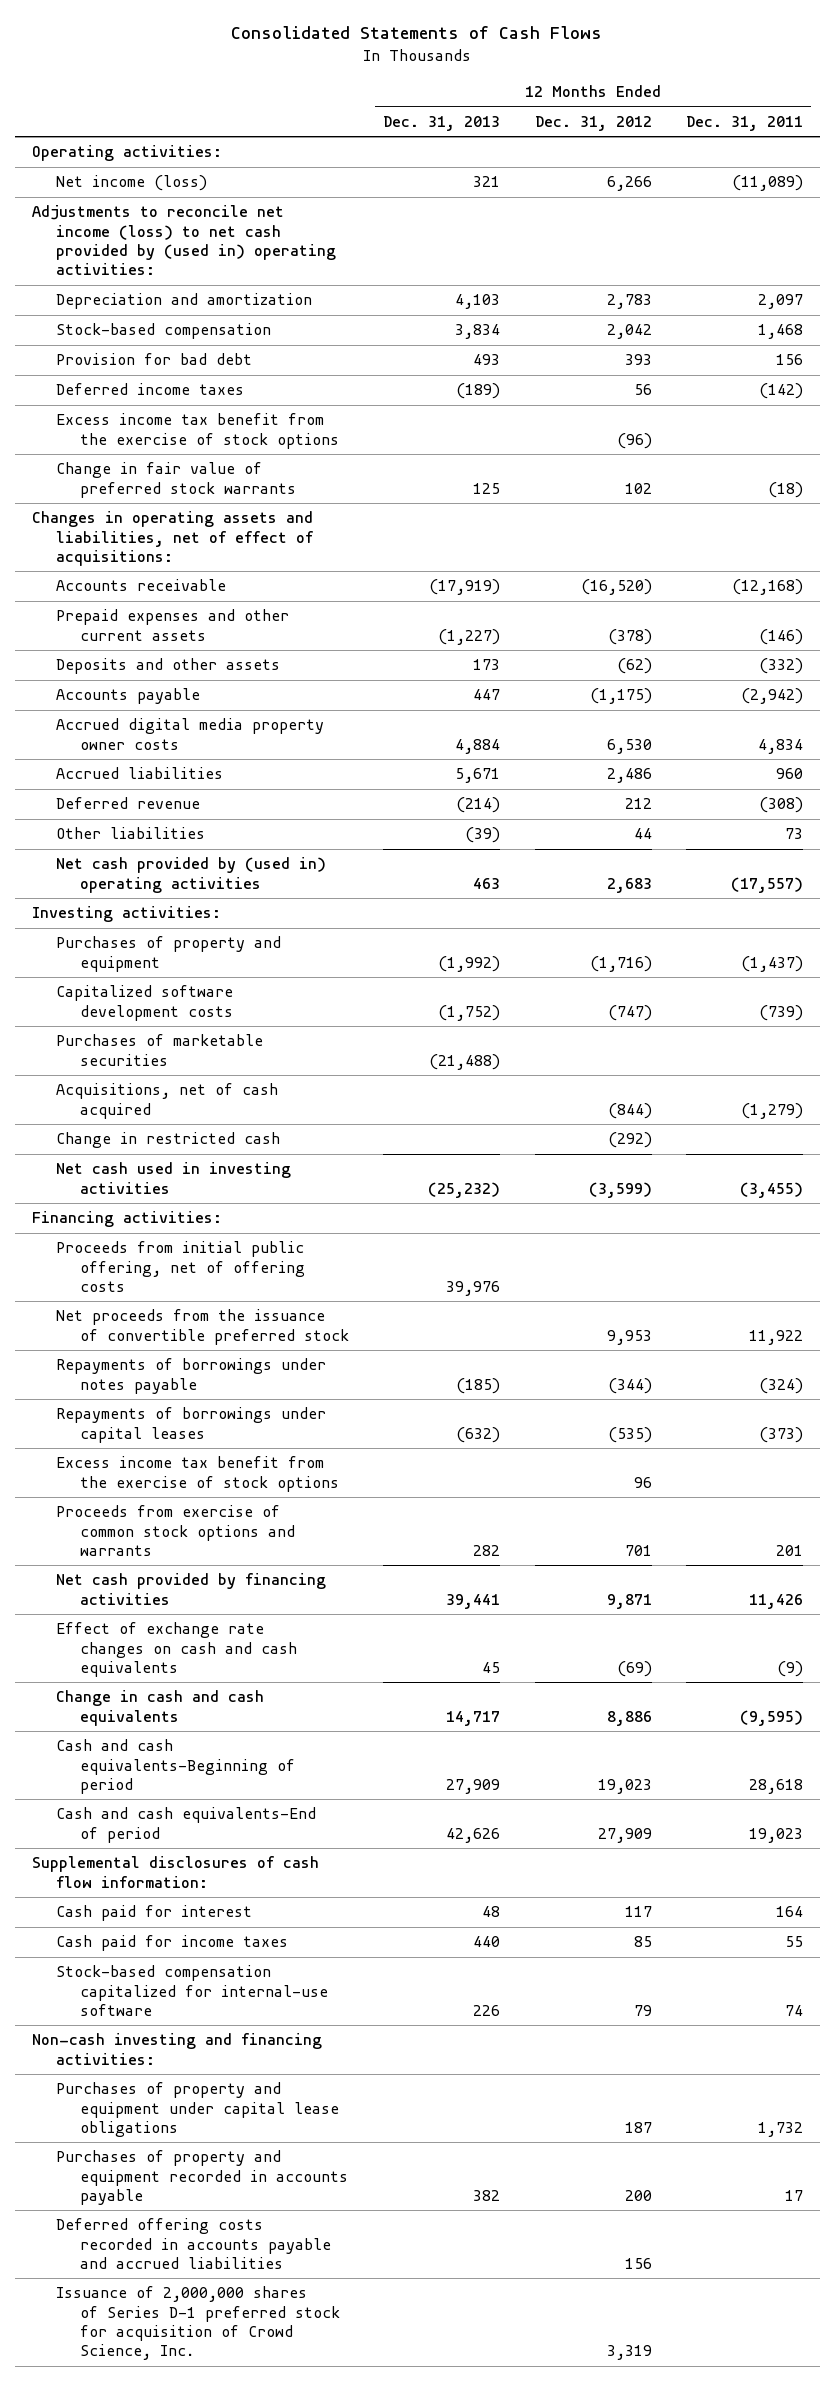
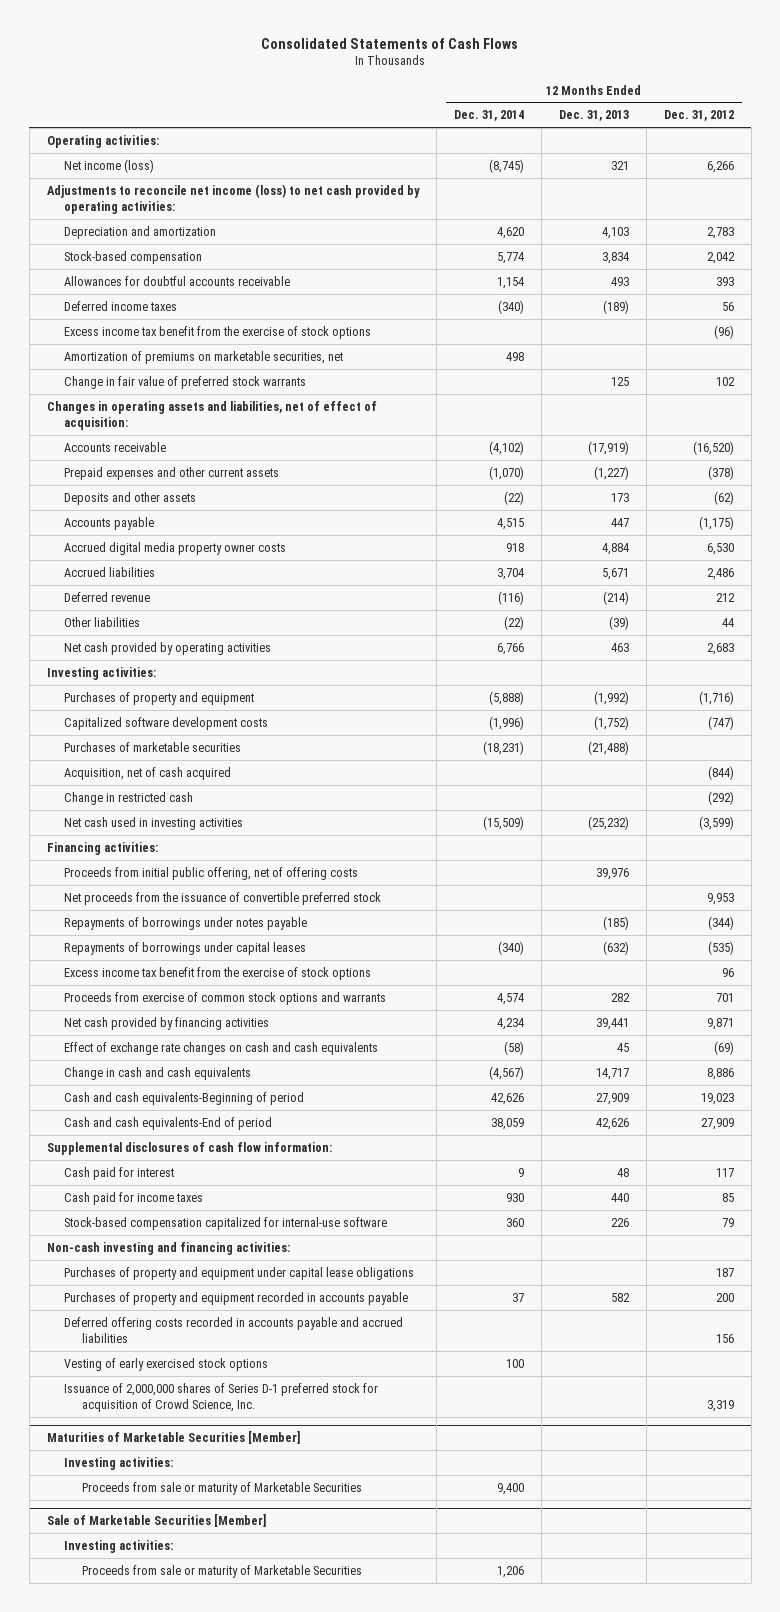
[685,115,803,131] Dec. 31, 2011 -> none
none -> [454,110,525,122] Dec. 31, 2014
[31,205,336,276] Adjustments to reconcile net income (loss) to net cash provided by (used in) operating activities: -> [46,183,420,215] Adjustments to reconcile net income (loss) to net cash provided by operating activities:
[55,353,252,366] Provision for bad debt -> [64,275,291,286] Allowances for doubtful accounts receivable
none -> [64,350,344,364] Amortization of premiums on marketable securities, net
[31,511,314,566] Changes in operating assets and liabilities, net of effect of acquisitions: -> [46,400,377,431] Changes in operating assets and liabilities, net of effect of acquisition:
[55,857,326,893] Net cash provided by (used in) operating activities -> [64,641,272,655] Net cash provided by operating activities
[55,1083,278,1119] Acquisitions, net of cash acquired -> [64,766,232,780] Acquisition, net of cash acquired
[473,2189,501,2201] 382 -> [610,1292,630,1302] 582
none -> [64,1357,269,1371] Vesting of early exercised stock options
none -> [46,1430,300,1444] Maturities of Marketable Securities [Member]
none -> [64,1456,174,1470] Investing activities:
none -> [82,1481,363,1495] Proceeds from sale or maturity of Marketable Securities
none -> [46,1513,266,1527] Sale of Marketable Securities [Member]
none -> [64,1539,174,1553] Investing activities:
none -> [82,1564,363,1578] Proceeds from sale or maturity of Marketable Securities

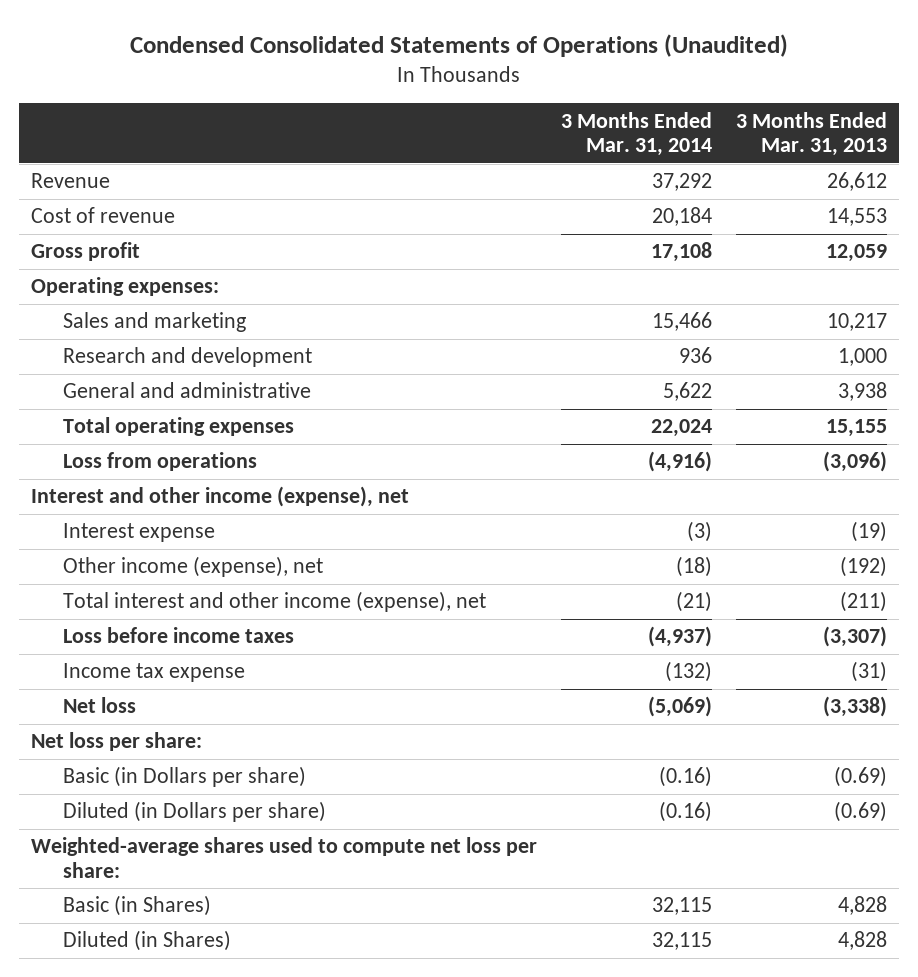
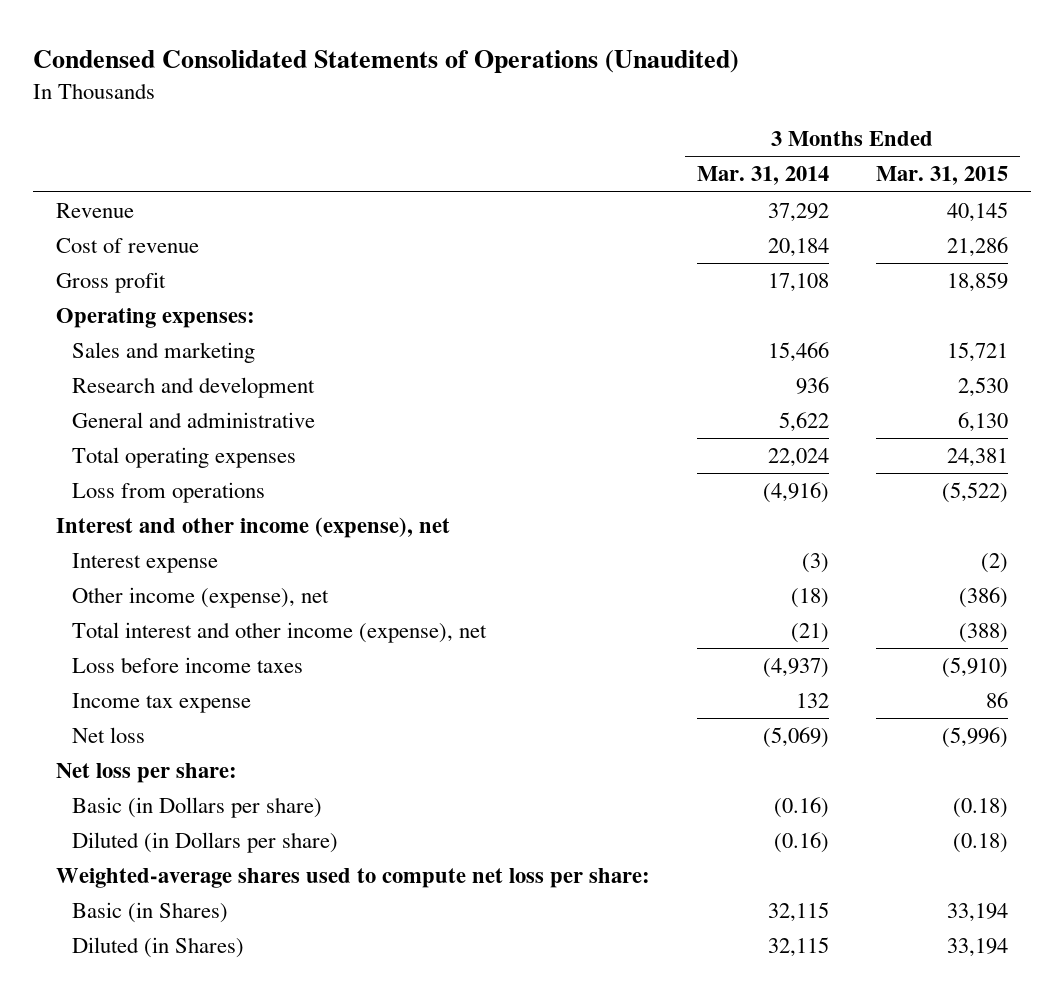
[735,111,887,157] 3 Months Ended Mar. 31, 2013 -> none
none -> [875,166,1008,186] Mar. 31, 2015
[664,661,712,683] (132) -> [796,693,830,709] 132

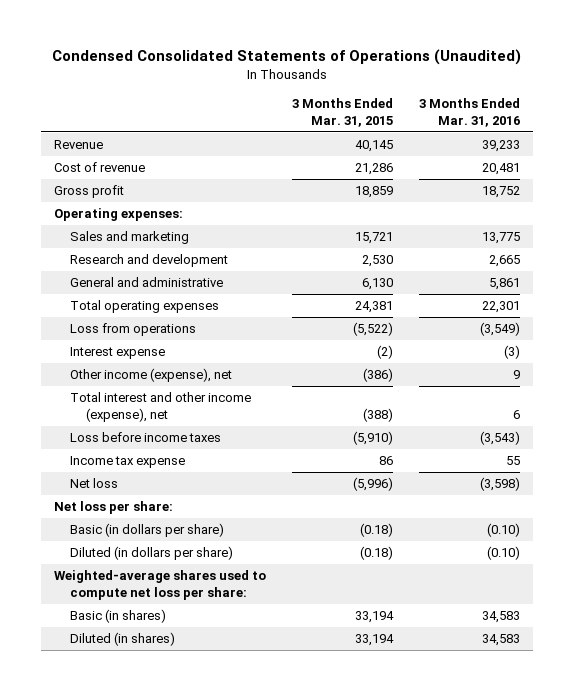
[697,166,830,186] Mar. 31, 2014 -> none
none -> [419,97,521,127] 3 Months Ended Mar. 31, 2016
[56,517,451,539] Interest and other income (expense), net -> none
[72,797,323,819] Basic (in Dollars per share) -> [69,523,224,538] Basic (in dollars per share)
[72,832,339,854] Diluted (in Dollars per share) -> [69,546,233,561] Diluted (in dollars per share)
[72,902,229,924] Basic (in Shares) -> [69,609,166,624] Basic (in shares)
[72,937,245,959] Diluted (in Shares) -> [69,632,175,647] Diluted (in shares)

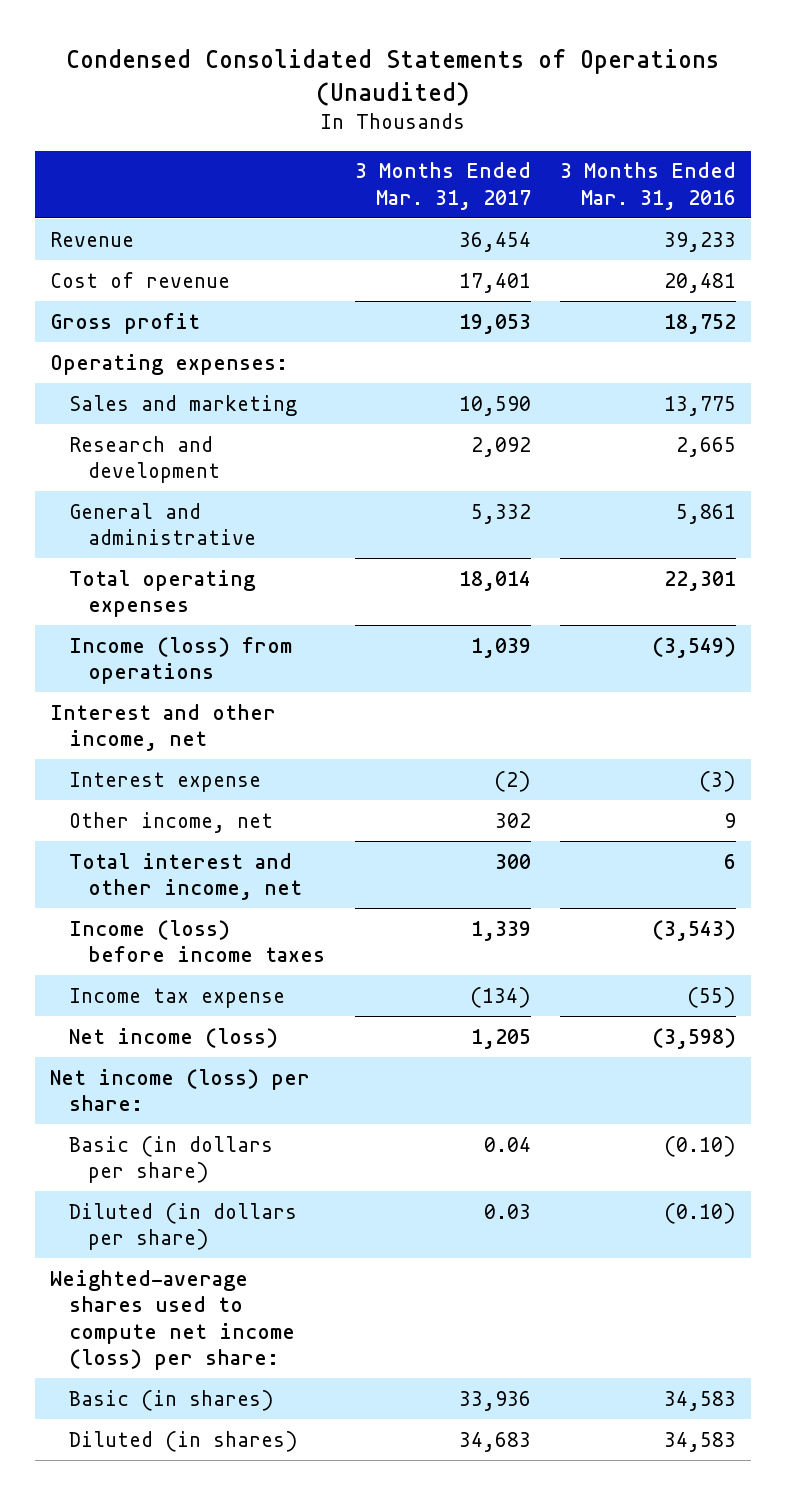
[291,97,393,127] 3 Months Ended Mar. 31, 2015 -> none
none -> [354,162,531,210] 3 Months Ended Mar. 31, 2017
[69,323,196,337] Loss from operations -> [68,636,292,685] Income (loss) from operations
none -> [49,703,276,752] Interest and other income, net
[69,368,232,383] Other income (expense), net -> [68,811,273,833] Other income, net
[69,392,251,422] Total interest and other income (expense), net -> [68,852,303,901] Total interest and other income, net
[69,432,221,443] Loss before income taxes -> [68,919,326,963] Income (loss) before income taxes
[506,456,521,466] 55 -> [687,986,737,1008] (55)
[69,478,118,489] Net loss -> [68,1027,278,1048] Net income (loss)
[53,501,173,515] Net loss per share: -> [49,1068,310,1112] Net income (loss) per share:
[53,570,266,600] Weighted-average shares used to compute net loss per share: -> [49,1269,295,1371] Weighted-average shares used to compute net income (loss) per share:

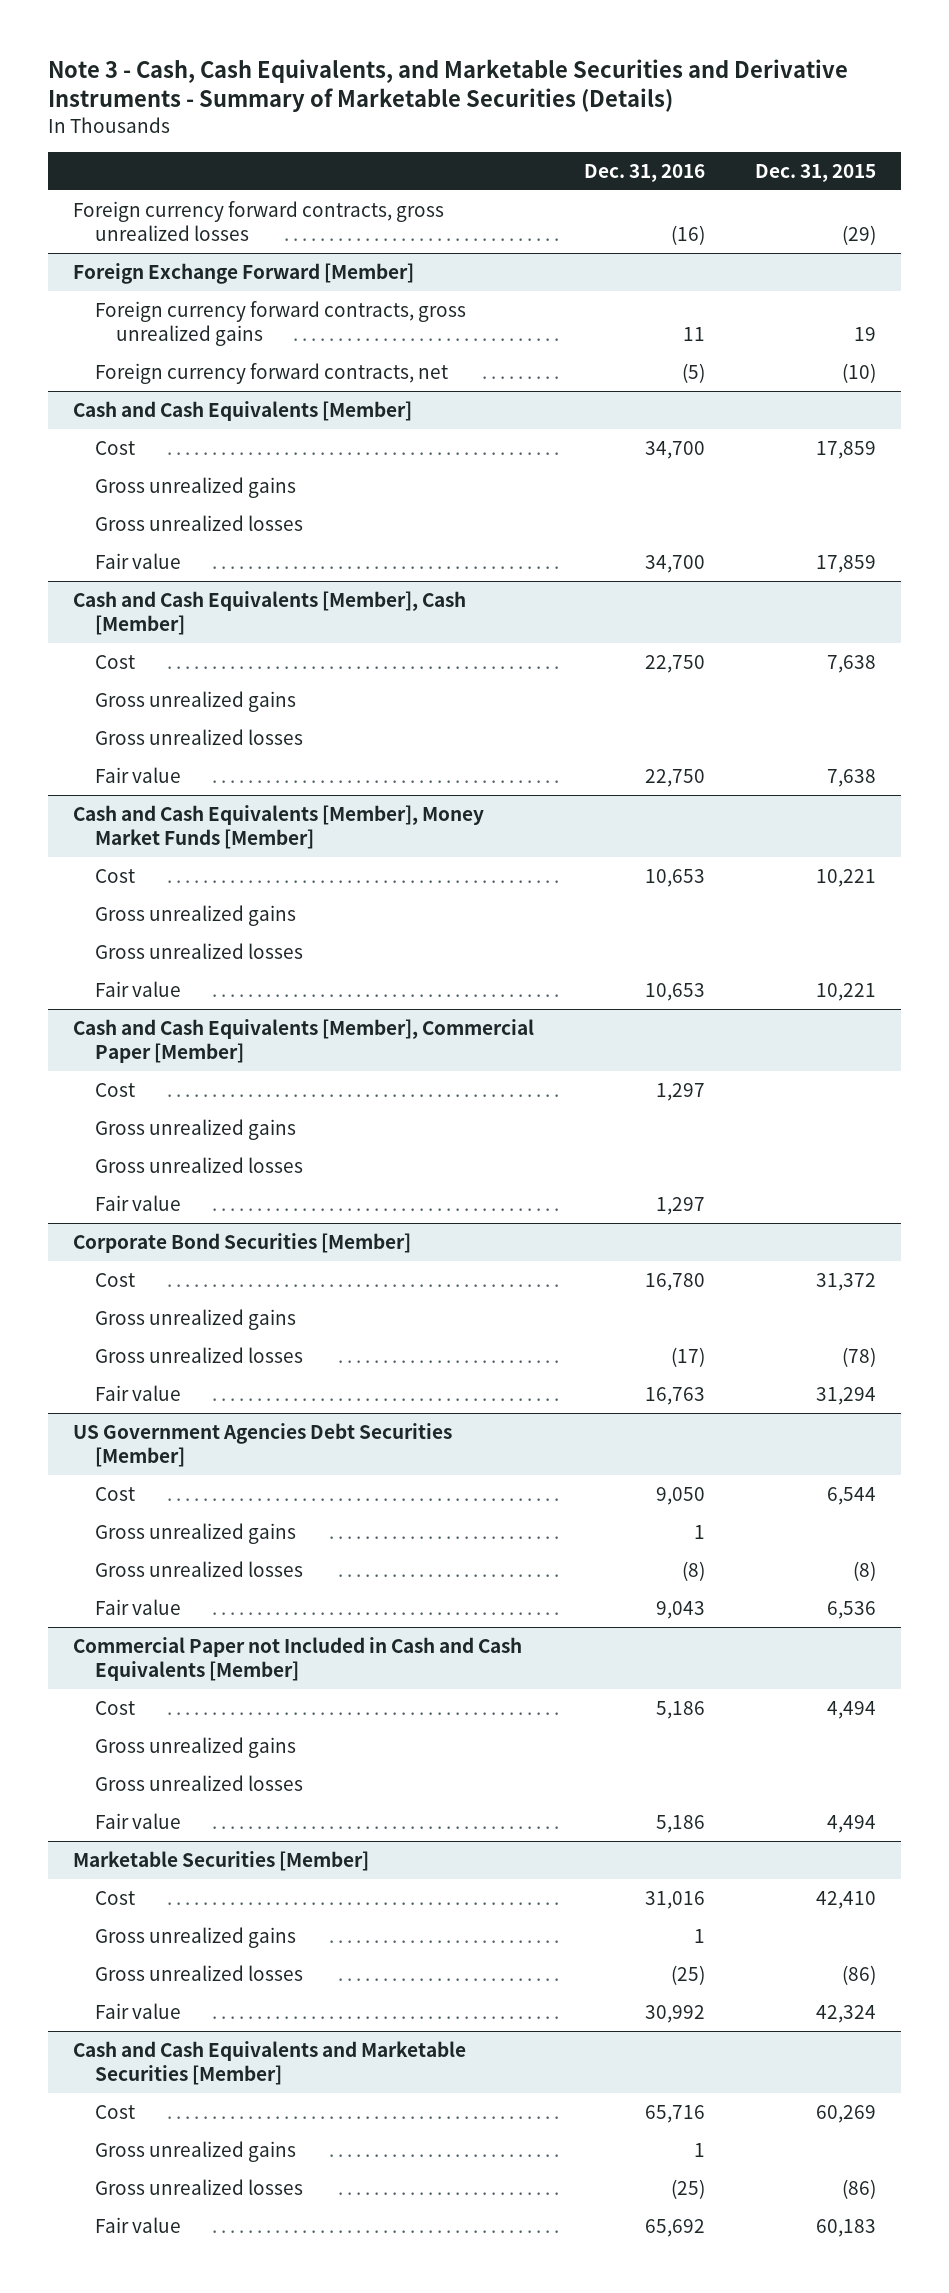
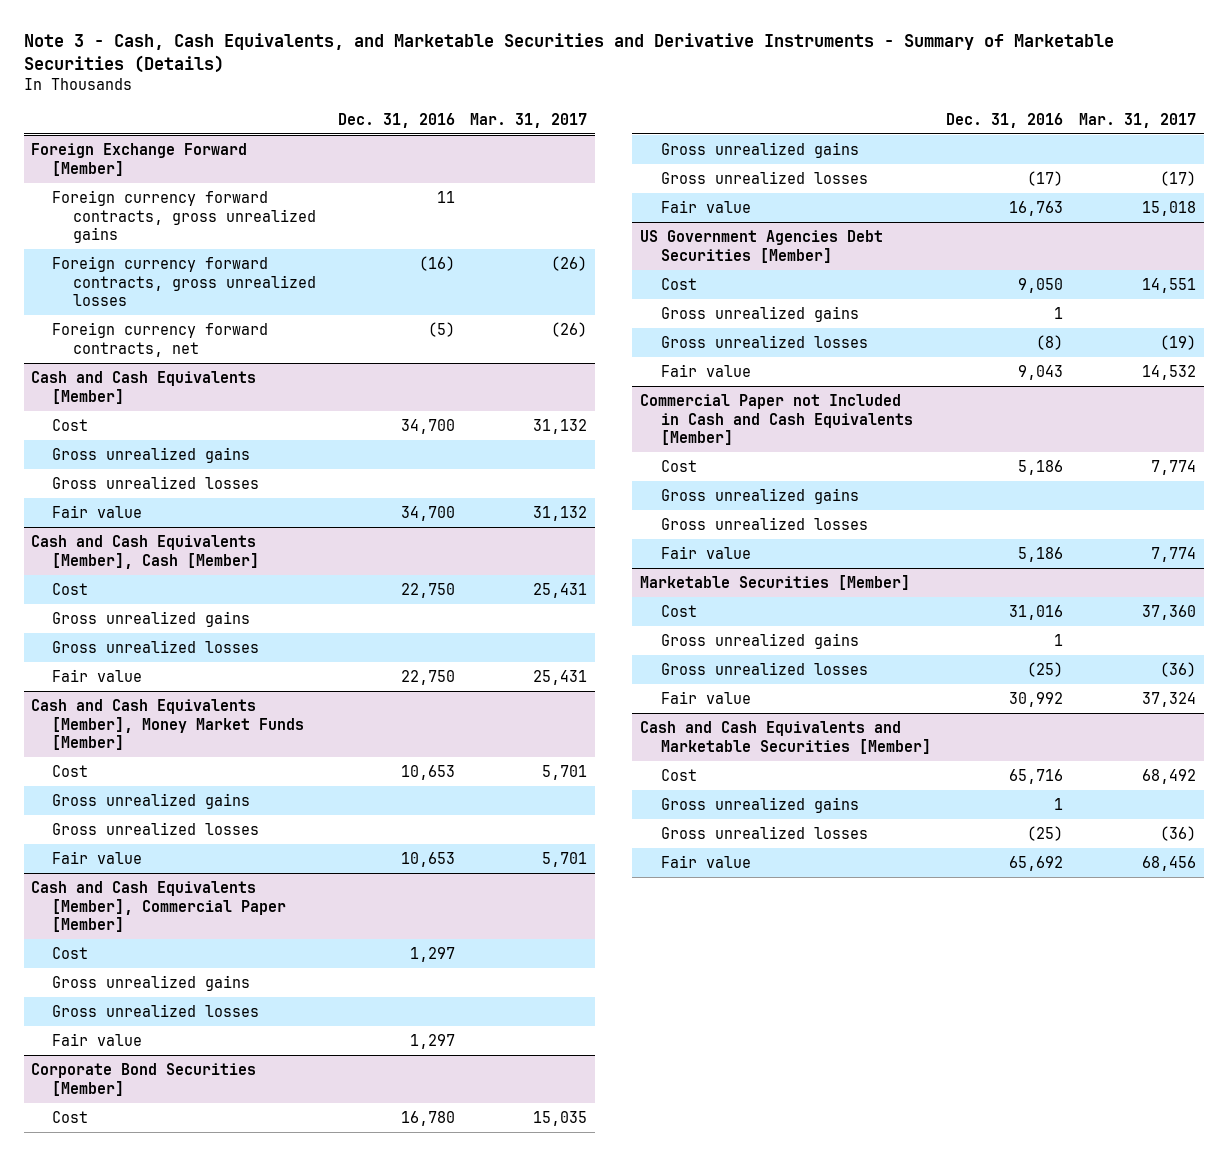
[755,163,877,182] Dec. 31, 2015 -> none
none -> [470,112,588,128] Mar. 31, 2017
[73,200,445,242] Foreign currency forward contracts, gross unrealized losses -> none
none -> [52,256,317,306] Foreign currency forward contracts, gross unrealized losses

